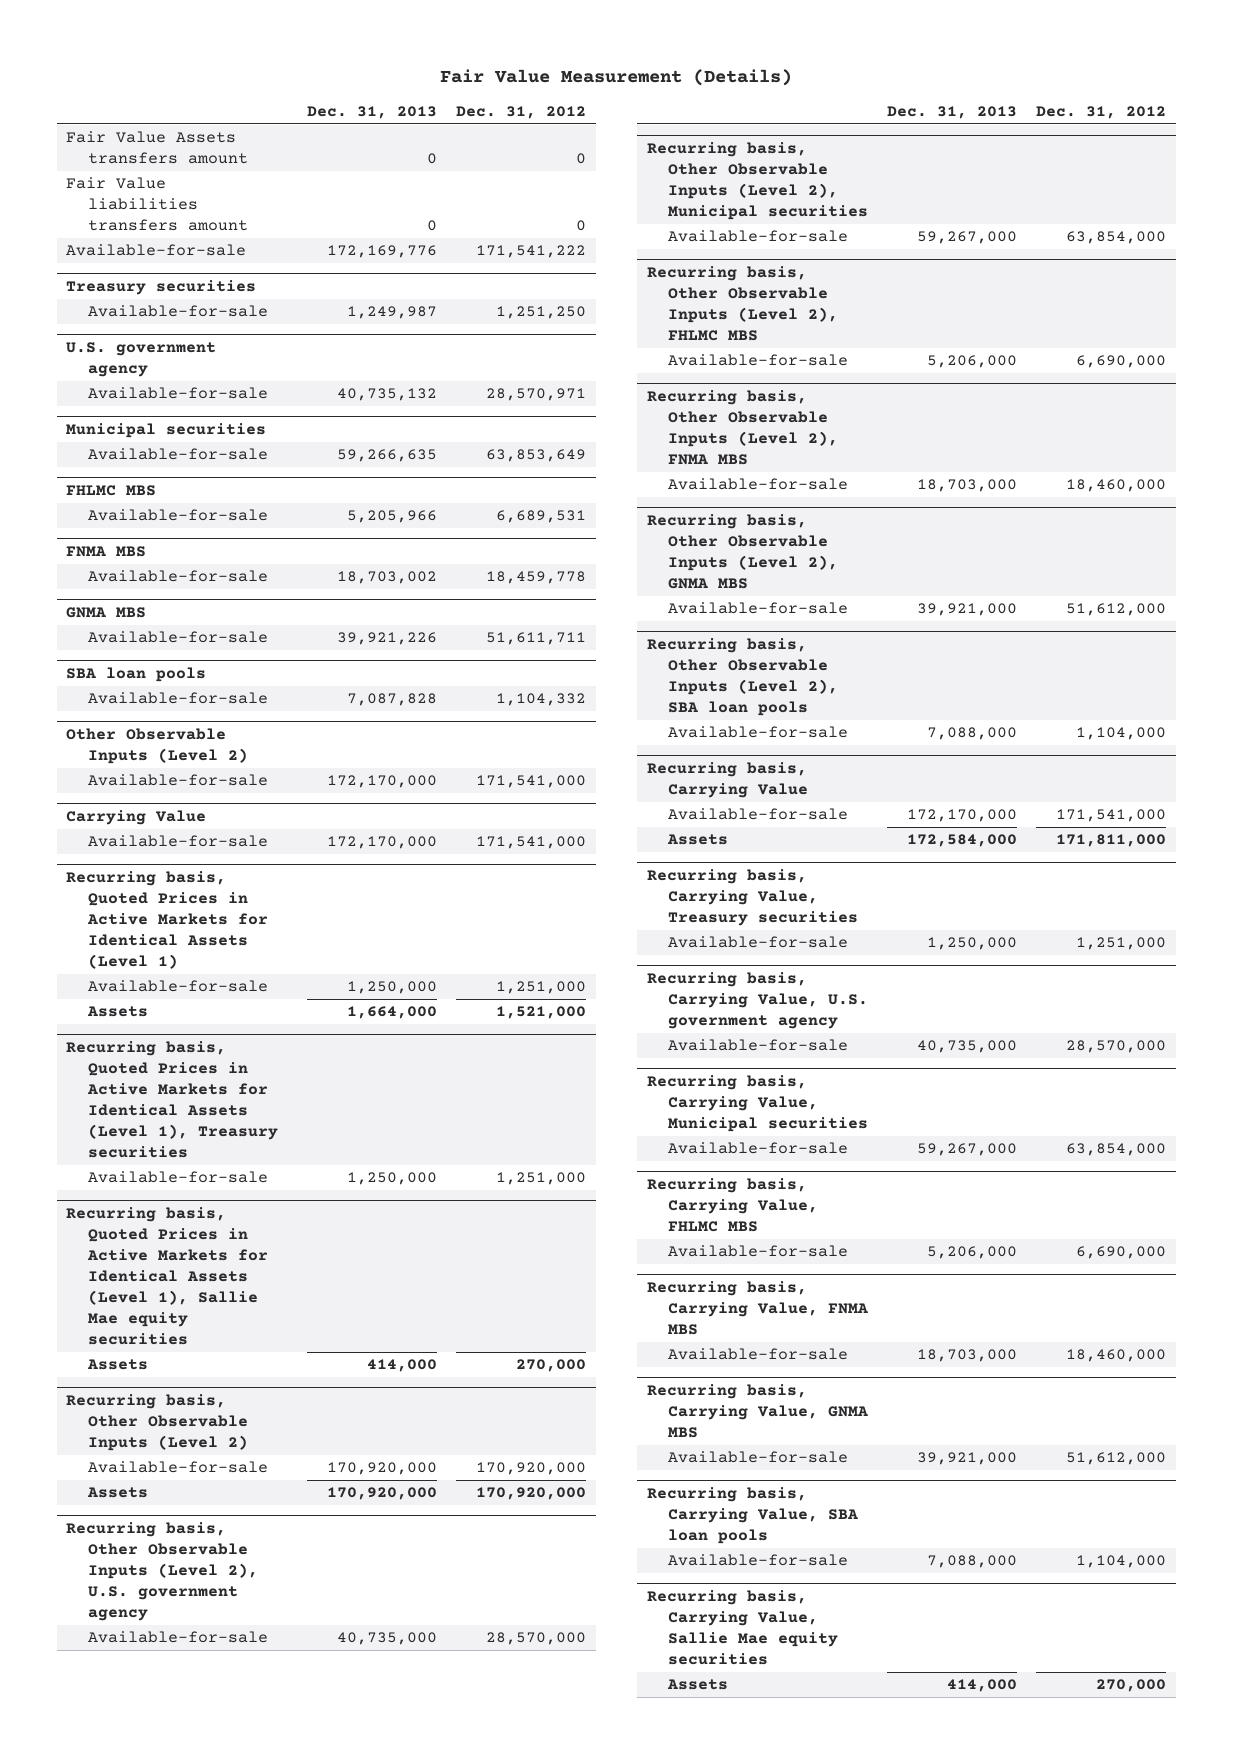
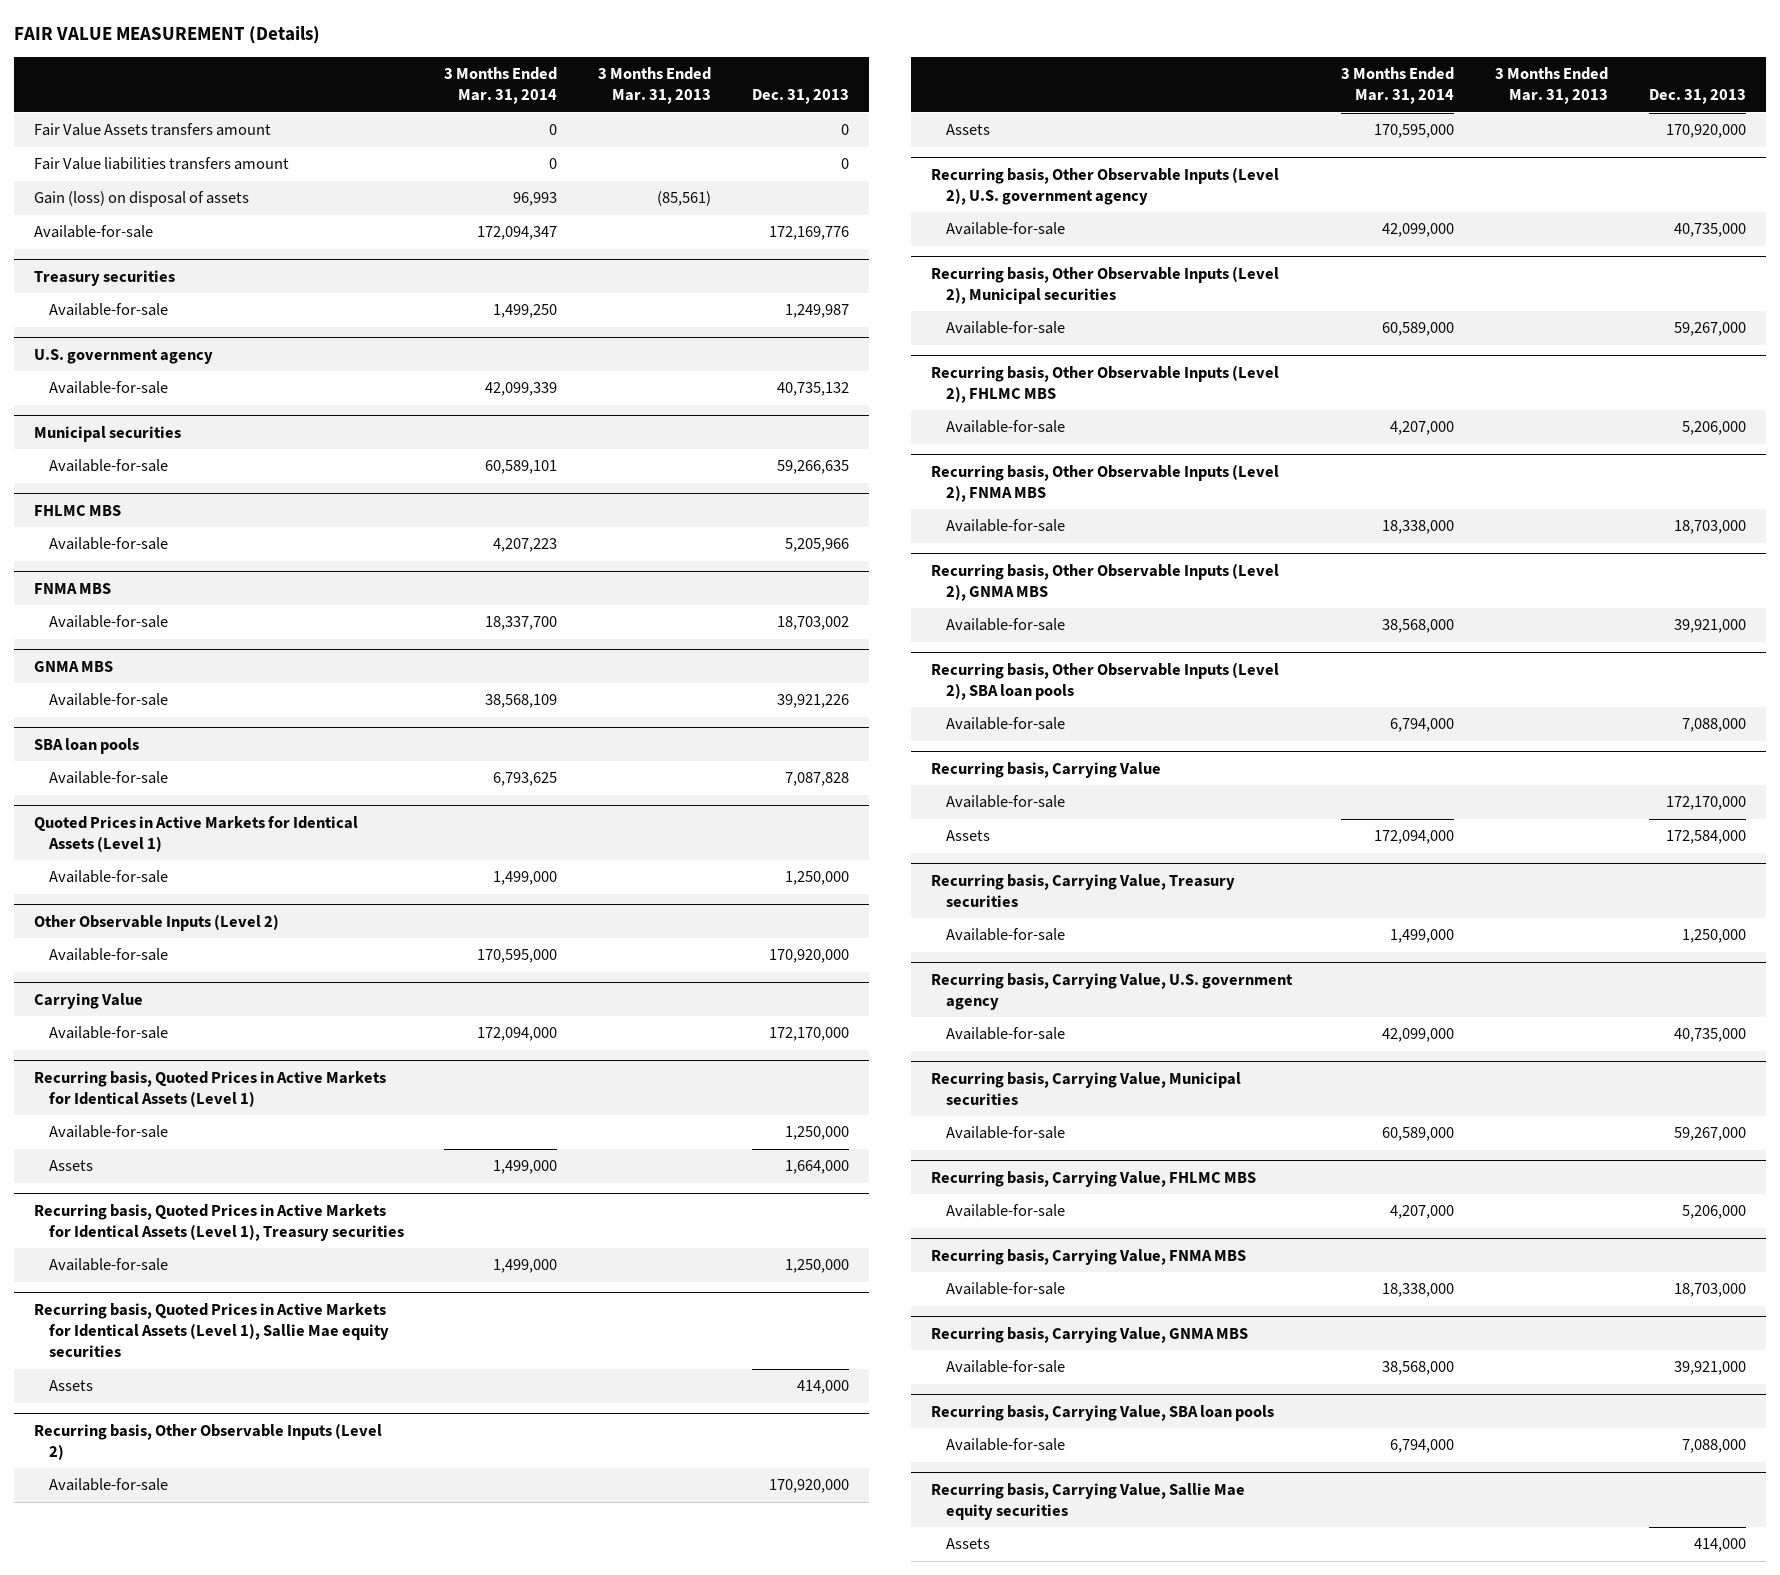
[440,69,793,87] Fair Value Measurement (Details) -> [14,26,321,45] FAIR VALUE MEASUREMENT (Details)
[456,106,587,120] Dec. 31, 2012 -> none
none -> [444,67,558,105] 3 Months Ended Mar. 31, 2014
none -> [598,67,712,105] 3 Months Ended Mar. 31, 2013
none -> [34,191,250,208] Gain (loss) on disposal of assets
none -> [34,815,359,853] Quoted Prices in Active Markets for Identical Assets (Level 1)
none -> [48,870,168,884] Available-for-sale
[326,775,437,789] 172,170,000 -> [768,949,849,964] 170,920,000

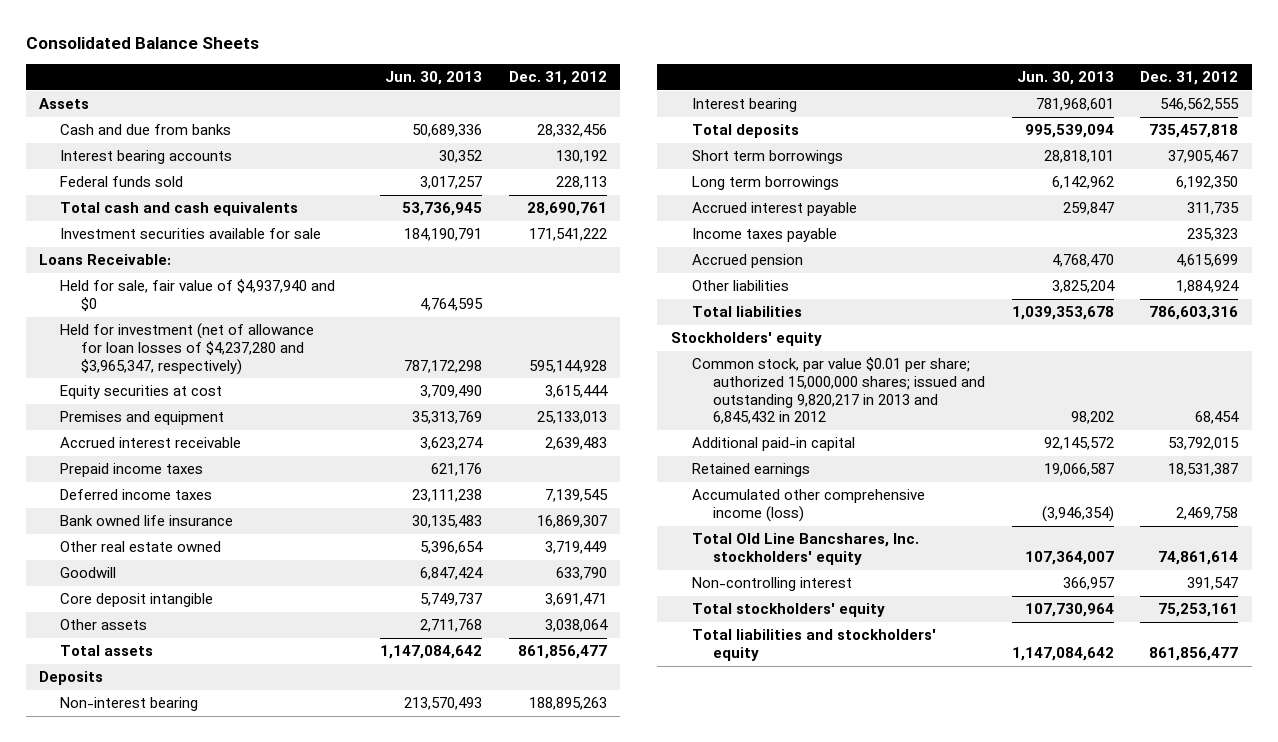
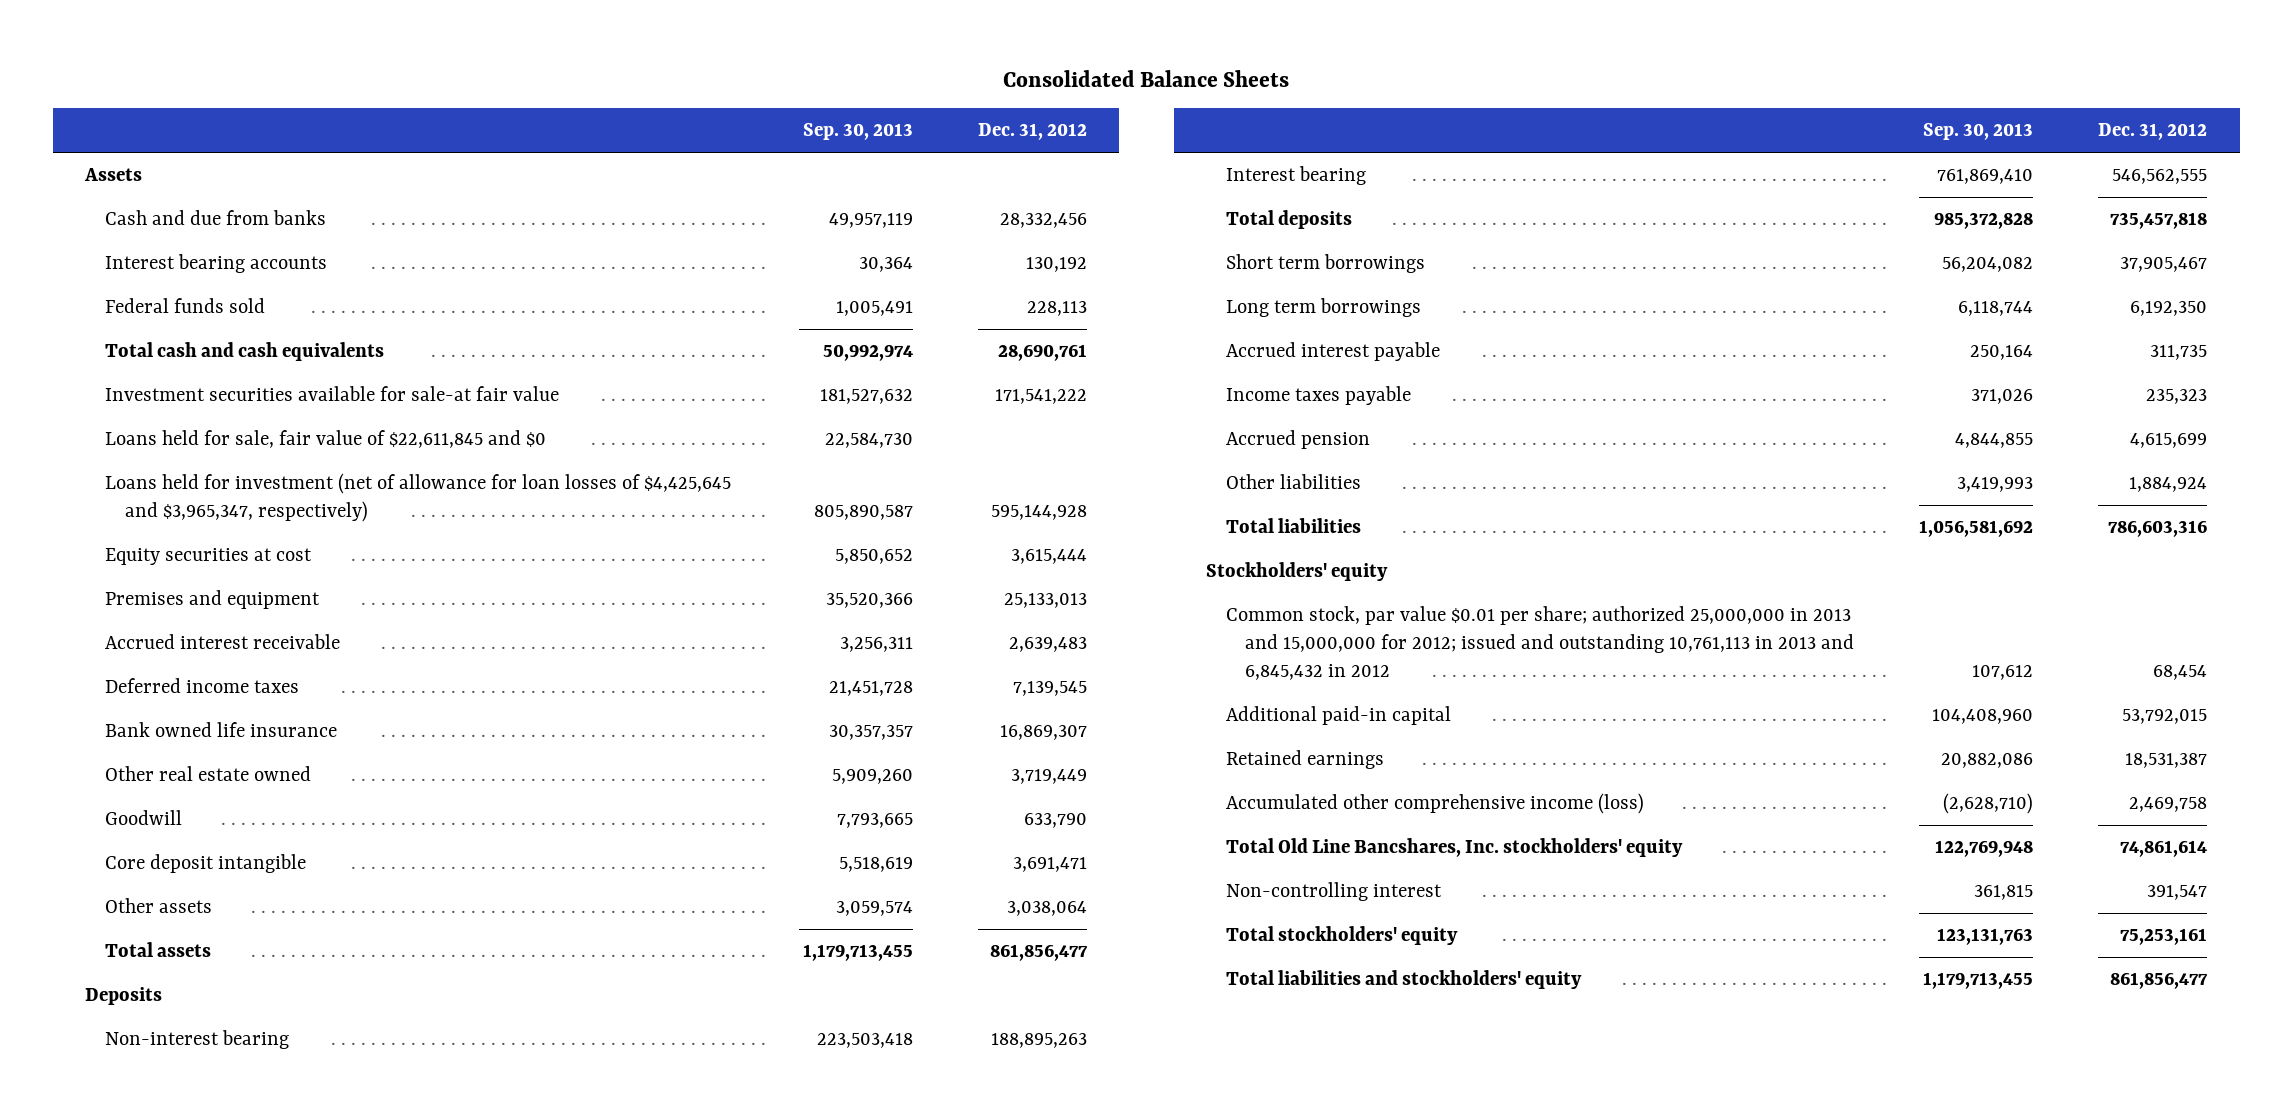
[385,70,483,85] Jun. 30, 2013 -> none
none -> [802,123,913,141] Sep. 30, 2013
[39,254,172,266] Loans Receivable: -> none
[60,228,322,240] Investment securities available for sale -> [105,386,560,402] Investment securities available for sale-at fair value
[60,279,336,311] Held for sale, fair value of $4,937,940 and $0 -> [105,430,547,449] Loans held for sale, fair value of $22,611,845 and $0
[60,323,315,375] Held for investment (net of allowance for loan losses of $4,237,280 and $3,965,347, respectively) -> [105,473,732,523] Loans held for investment (net of allowance for loan losses of $4,425,645 and $3,965,347, respectively)
[60,463,204,478] Prepaid income taxes -> none
[691,357,985,425] Common stock, par value $0.01 per share; authorized 15,000,000 shares; issued and outstanding 9,820,217 in 2013 and 6,845,432 in 2012 -> [1225,606,1855,681] Common stock, par value $0.01 per share; authorized 25,000,000 in 2013 and 15,000,000 for 2012; issued and outstanding 10,761,113 in 2013 and 6,845,432 in 2012

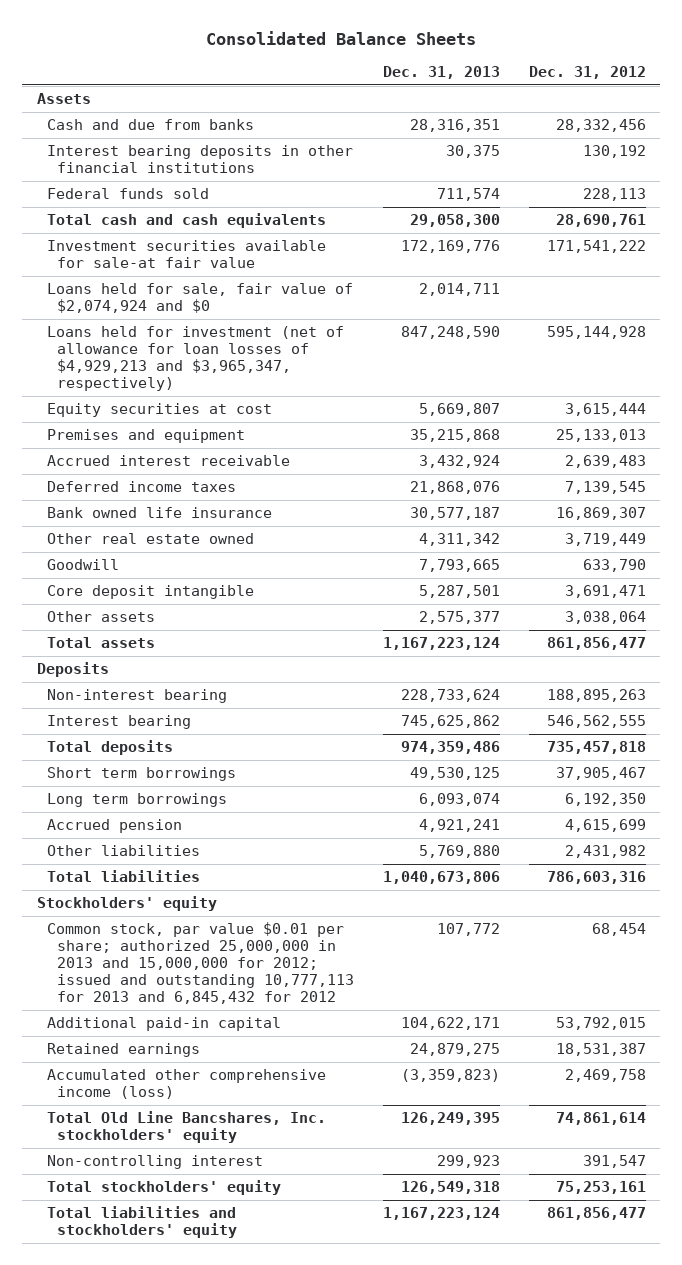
[802,123,913,141] Sep. 30, 2013 -> none
none -> [382,66,500,80] Dec. 31, 2013
[105,254,328,274] Interest bearing accounts -> [46,145,353,174] Interest bearing deposits in other financial institutions
[105,430,547,449] Loans held for sale, fair value of $22,611,845 and $0 -> [46,283,353,314] Loans held for sale, fair value of $2,074,924 and $0
[105,473,732,523] Loans held for investment (net of allowance for loan losses of $4,425,645 and $3,965,347, respectively) -> [46,326,344,391] Loans held for investment (net of allowance for loan losses of $4,929,213 and $3,965,347, respectively)
[1225,342,1440,362] Accrued interest payable -> none
[1225,386,1411,406] Income taxes payable -> none
[2129,477,2208,493] 1,884,924 -> [564,845,646,859] 2,431,982
[1225,606,1855,681] Common stock, par value $0.01 per share; authorized 25,000,000 in 2013 and 15,000,000 for 2012; issued and outstanding 10,761,113 in 2013 and 6,845,432 in 2012 -> [46,922,354,1004] Common stock, par value $0.01 per share; authorized 25,000,000 in 2013 and 15,000,000 for 2012; issued and outstanding 10,777,113 for 2013 and 6,845,432 for 2012

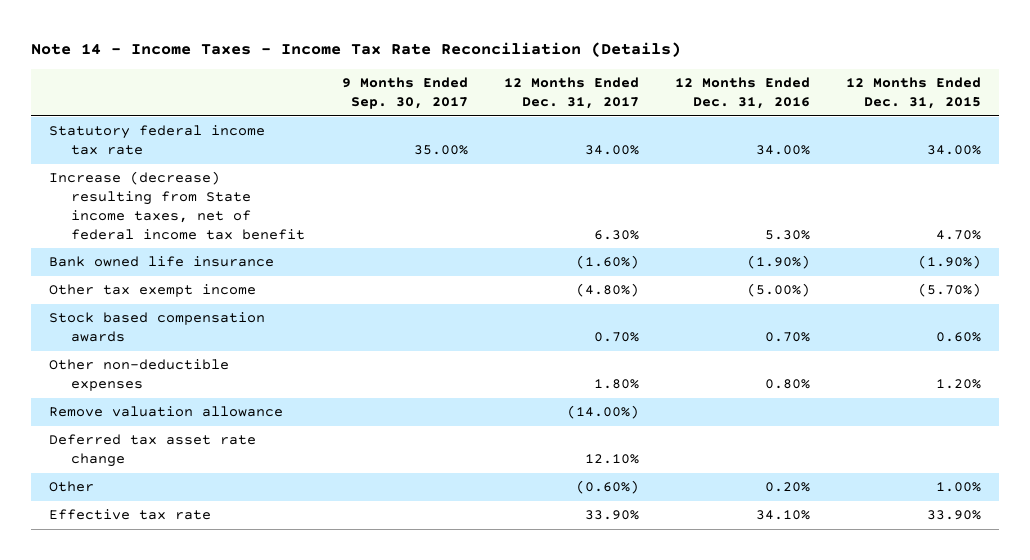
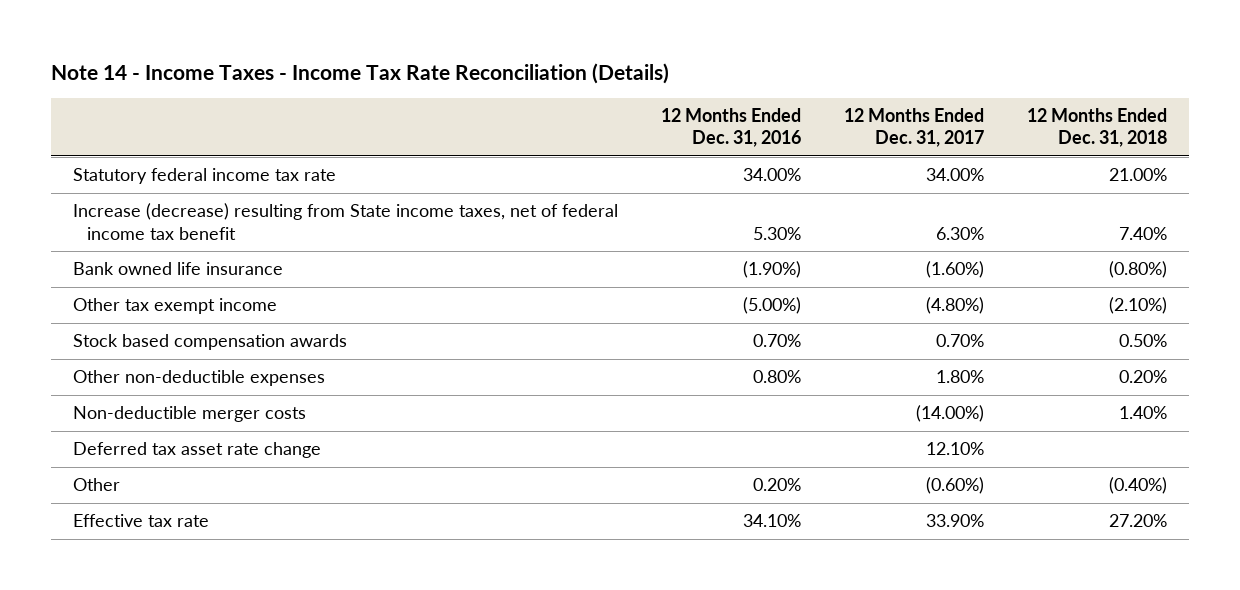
[341,77,468,110] 9 Months Ended Sep. 30, 2017 -> none
[846,77,982,110] 12 Months Ended Dec. 31, 2015 -> none
none -> [1027,107,1168,148] 12 Months Ended Dec. 31, 2018
[49,406,284,418] Remove valuation allowance -> none
none -> [73,406,307,423] Non-deductible merger costs

